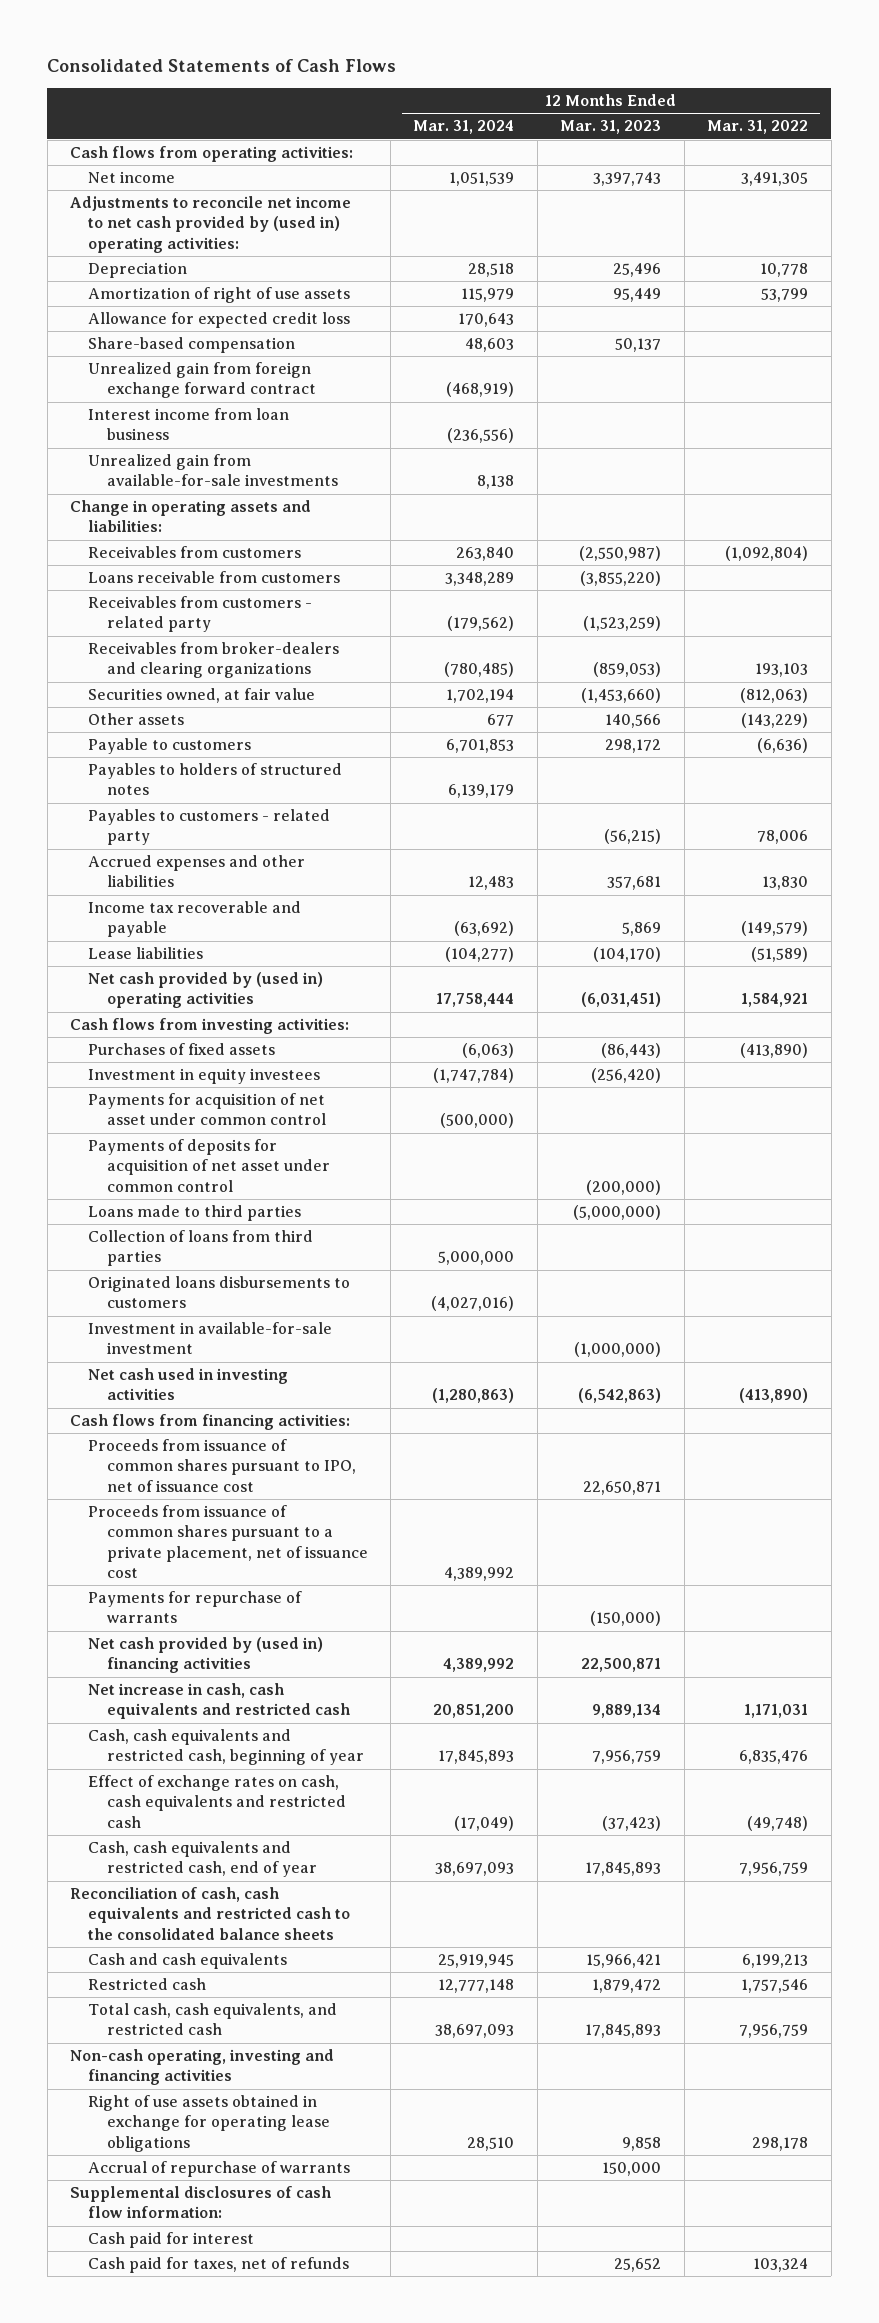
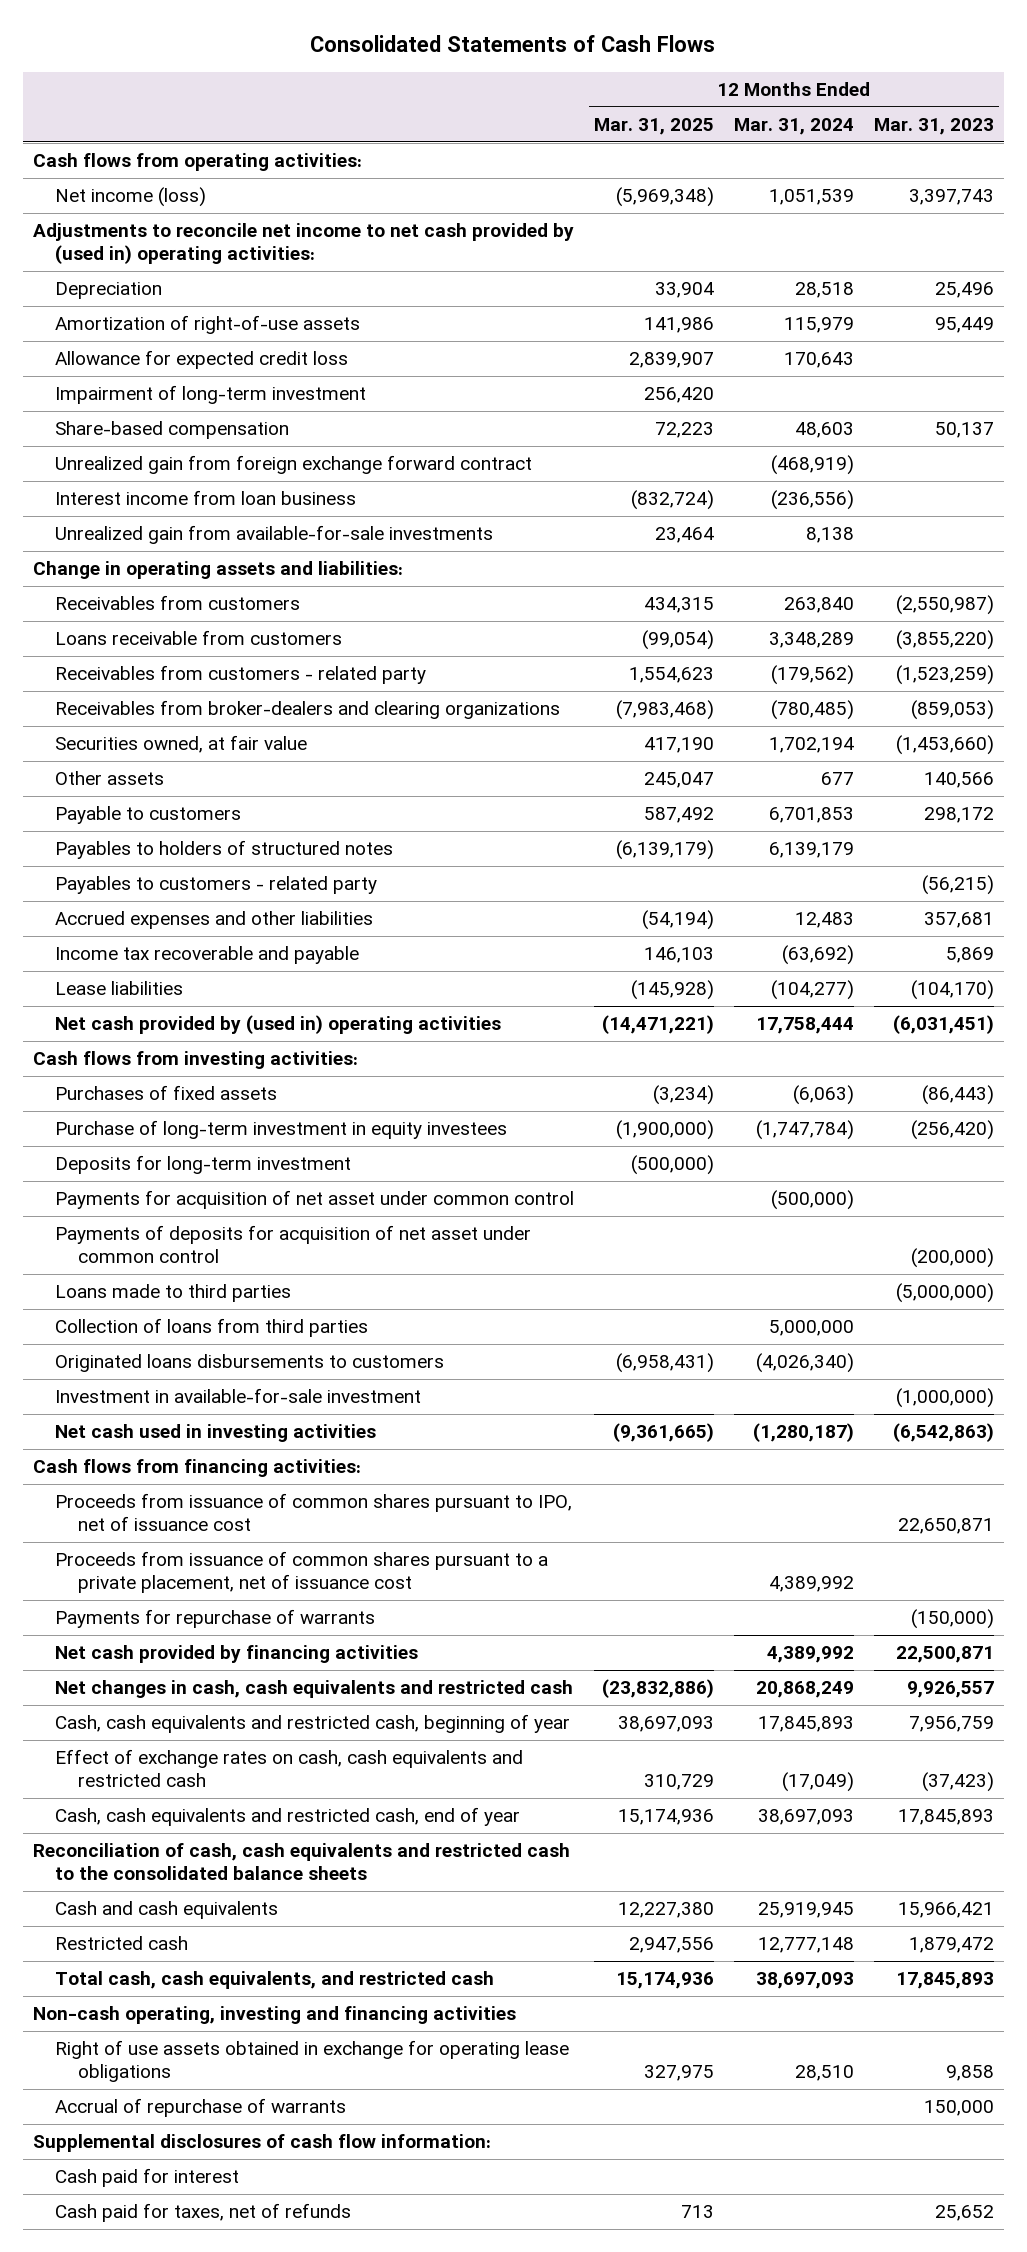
[707,120,809,135] Mar. 31, 2022 -> none
none -> [594,117,715,135] Mar. 31, 2025
[88,171,176,184] Net income -> [55,187,207,208] Net income (loss)
[88,287,351,304] Amortization of right of use assets -> [55,315,361,335] Amortization of right-of-use assets
none -> [55,385,367,405] Impairment of long-term investment
[88,1068,321,1085] Investment in equity investees -> [55,1120,508,1140] Purchase of long-term investment in equity investees
none -> [55,1155,352,1175] Deposits for long-term investment
[431,1296,515,1312] (4,027,016) -> [755,1353,854,1374] (4,026,340)
[432,1388,515,1404] (1,280,863) -> [752,1423,854,1443] (1,280,187)
[88,1637,324,1674] Net cash provided by (used in) financing activities -> [55,1645,419,1664] Net cash provided by financing activities
[88,1683,350,1720] Net increase in cash, cash equivalents and restricted cash -> [55,1680,574,1699] Net changes in cash, cash equivalents and restricted cash
[433,1704,515,1719] 20,851,200 -> [755,1681,854,1699] 20,868,249
[592,1704,662,1719] 9,889,134 -> [906,1681,994,1699] 9,926,557

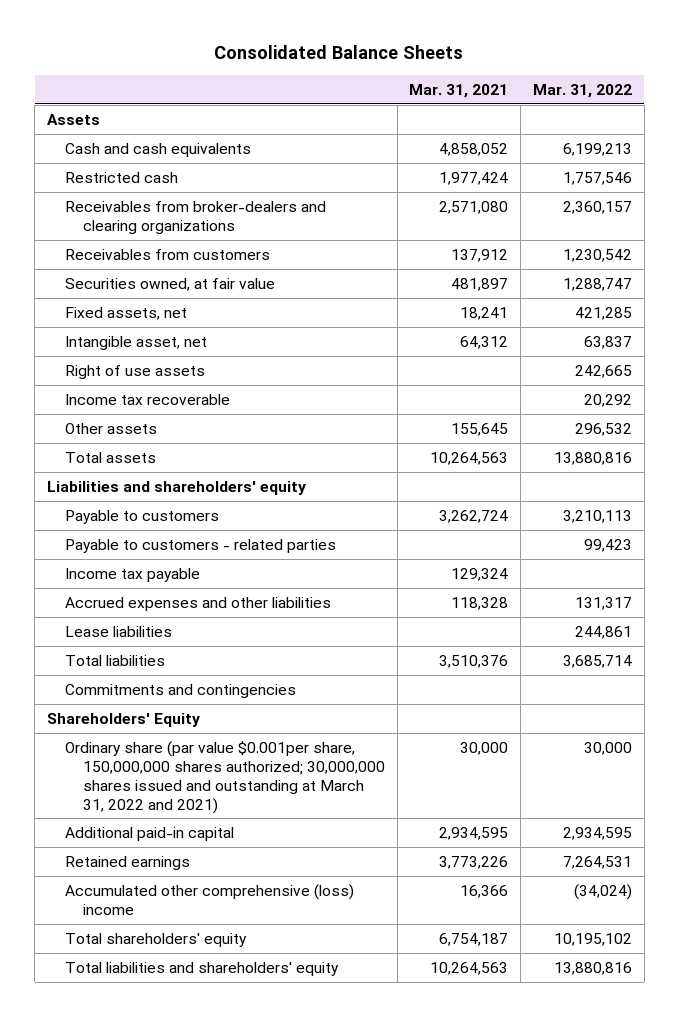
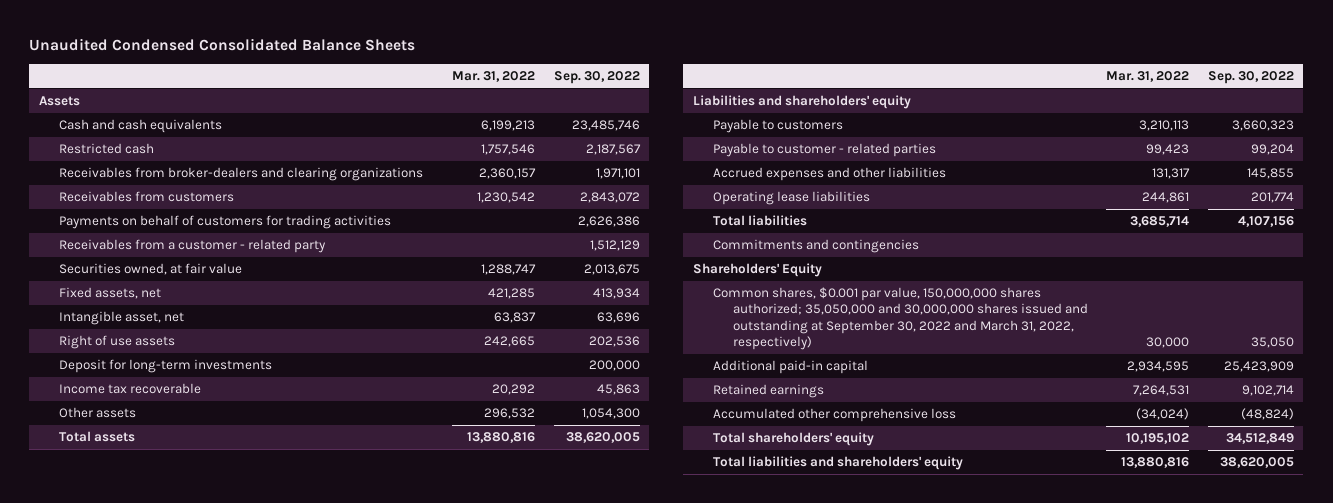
[214,45,464,60] Consolidated Balance Sheets -> [29,38,416,52] Unaudited Condensed Consolidated Balance Sheets
[409,83,509,98] Mar. 31, 2021 -> none
none -> [554,71,641,85] Sep. 30, 2022
none -> [58,215,391,230] Payments on behalf of customers for trading activities
none -> [58,239,326,254] Receivables from a customer - related party
none -> [58,359,272,374] Deposit for long-term investments
[64,568,200,583] Income tax payable -> none
[64,539,336,554] Payable to customers - related parties -> [712,143,936,158] Payable to customer - related parties
[64,626,172,638] Lease liabilities -> [712,191,870,206] Operating lease liabilities
[64,741,385,814] Ordinary share (par value $0.001per share, 150,000,000 shares authorized; 30,000,000 shares issued and outstanding at March 31, 2022 and 2021) -> [712,287,1088,350] Common shares, $0.001 par value, 150,000,000 shares authorized; 35,050,000 and 30,000,000 shares issued and outstanding at September 30, 2022 and March 31, 2022, respectively)
[64,884,354,915] Accumulated other comprehensive (loss) income -> [712,408,956,423] Accumulated other comprehensive loss

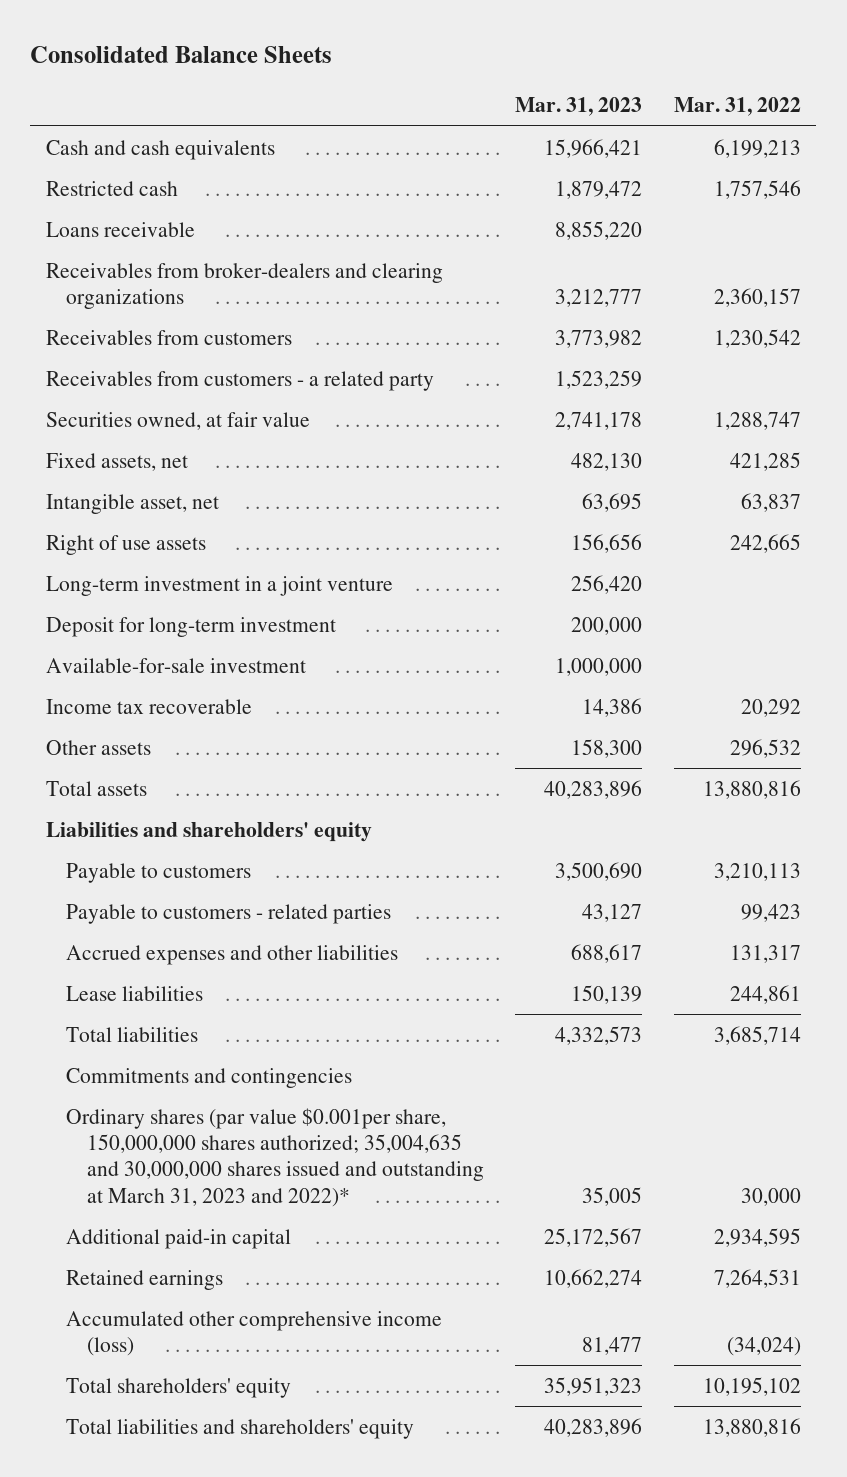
[29,38,416,52] Unaudited Condensed Consolidated Balance Sheets -> [30,46,333,64] Consolidated Balance Sheets
[554,71,641,85] Sep. 30, 2022 -> none
none -> [515,97,643,117] Mar. 31, 2023
[38,96,80,107] Assets -> none
none -> [45,221,195,237] Loans receivable
[58,215,391,230] Payments on behalf of customers for trading activities -> none
[58,239,326,254] Receivables from a customer - related party -> [45,370,434,391] Receivables from customers - a related party
none -> [45,575,393,596] Long-term investment in a joint venture
[58,359,272,374] Deposit for long-term investments -> [45,616,336,637] Deposit for long-term investment
none -> [45,657,306,673] Available-for-sale investment
[712,143,936,158] Payable to customer - related parties -> [66,903,392,924] Payable to customers - related parties
[712,191,870,206] Operating lease liabilities -> [66,985,204,1001] Lease liabilities
[692,263,822,278] Shareholders' Equity -> none
[712,287,1088,350] Common shares, $0.001 par value, 150,000,000 shares authorized; 35,050,000 and 30,000,000 shares issued and outstanding at September 30, 2022 and March 31, 2022, respectively) -> [66,1107,484,1207] Ordinary shares (par value $0.001per share, 150,000,000 shares authorized; 35,004,635 and 30,000,000 shares issued and outstanding at March 31, 2023 and 2022)*
[712,408,956,423] Accumulated other comprehensive loss -> [66,1310,443,1356] Accumulated other comprehensive income (loss)

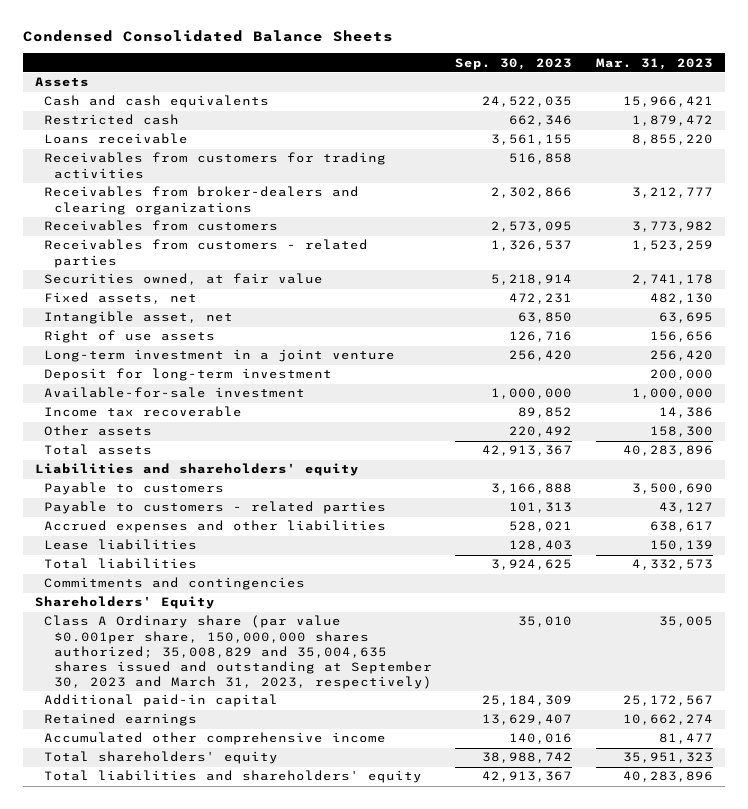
[30,46,333,64] Consolidated Balance Sheets -> [22,30,393,43] Condensed Consolidated Balance Sheets
[673,97,801,117] Mar. 31, 2022 -> none
none -> [455,57,573,70] Sep. 30, 2023
none -> [34,77,89,88] Assets
none -> [44,152,387,179] Receivables from customers for trading activities
[45,370,434,391] Receivables from customers - a related party -> [44,239,369,268] Receivables from customers - related parties
[571,943,643,963] 688,617 -> [650,521,714,533] 638,617
none -> [34,596,215,610] Shareholders' Equity
[66,1107,484,1207] Ordinary shares (par value $0.001per share, 150,000,000 shares authorized; 35,004,635 and 30,000,000 shares issued and outstanding at March 31, 2023 and 2022)* -> [44,615,432,690] Class A Ordinary share (par value $0.001per share, 150,000,000 shares authorized; 35,008,829 and 35,004,635 shares issued and outstanding at September 30, 2023 and March 31, 2023, respectively)
[66,1310,443,1356] Accumulated other comprehensive income (loss) -> [44,732,387,746] Accumulated other comprehensive income

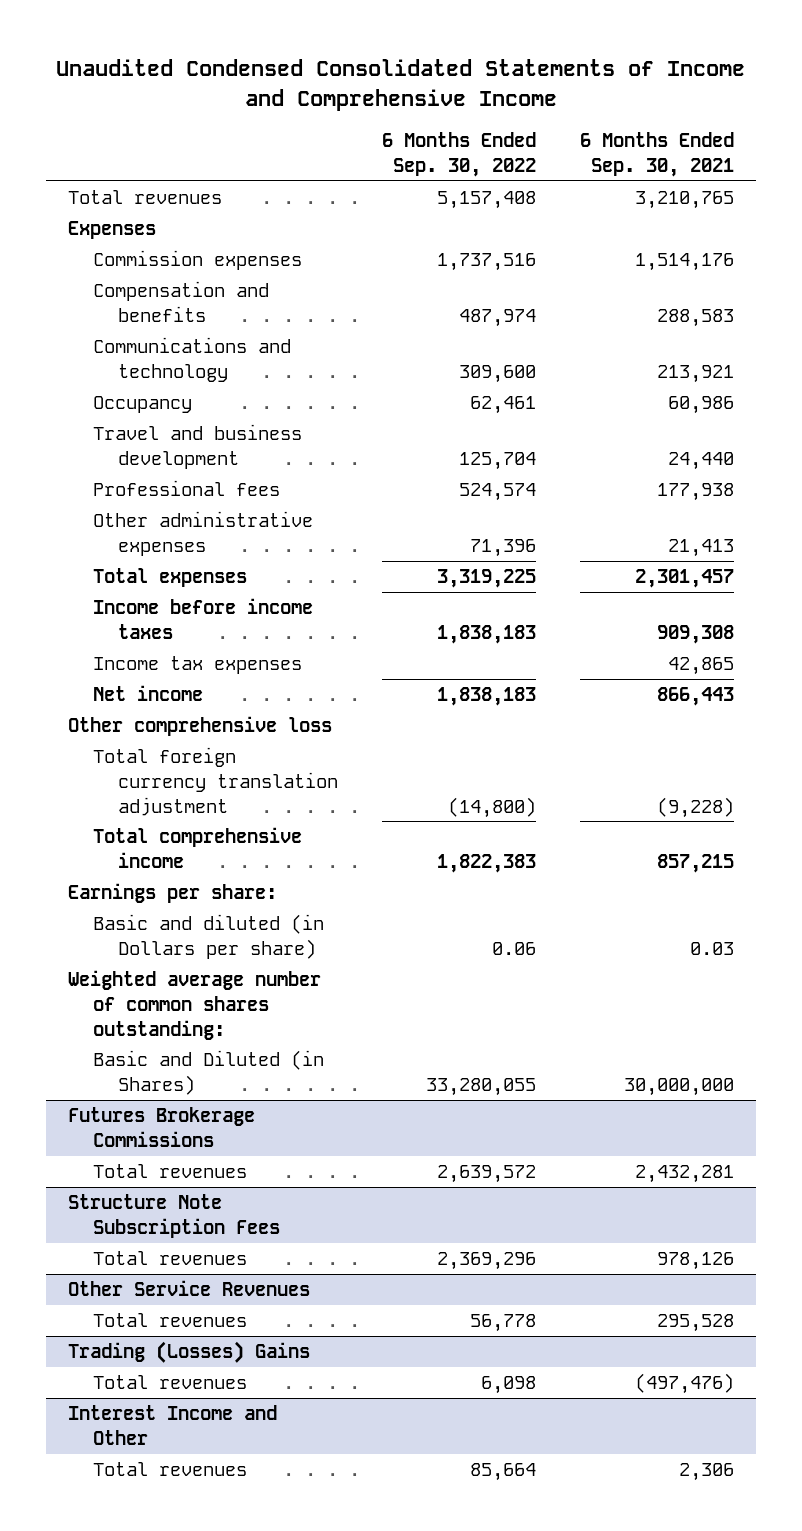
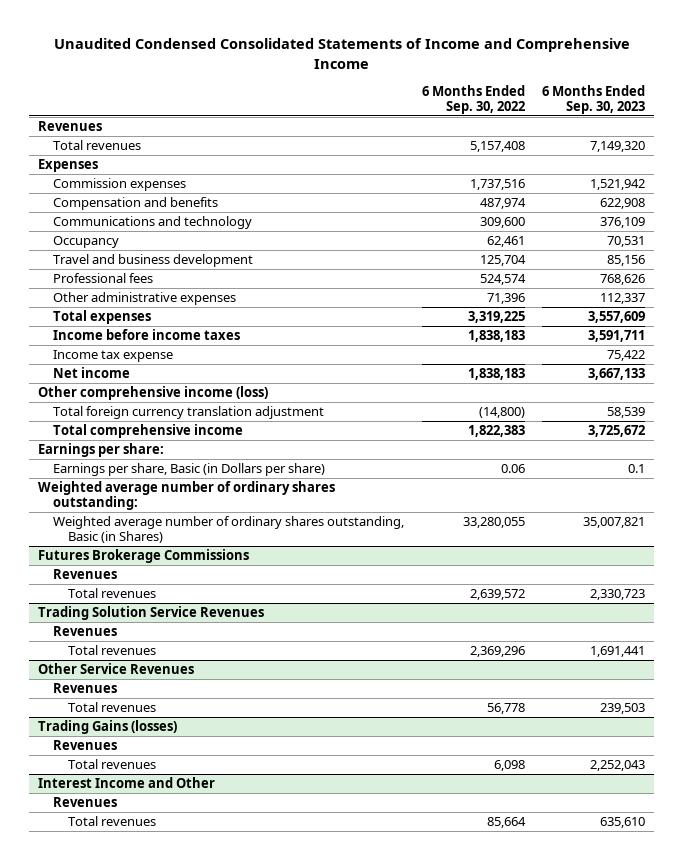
[580,132,735,177] 6 Months Ended Sep. 30, 2021 -> none
none -> [541,84,645,115] 6 Months Ended Sep. 30, 2023
none -> [38,121,103,132] Revenues
[93,656,303,675] Income tax expenses -> [53,350,174,363] Income tax expense
[67,716,332,737] Other comprehensive loss -> [38,386,269,401] Other comprehensive income (loss)
[93,914,325,959] Basic and diluted (in Dollars per share) -> [53,463,326,477] Earnings per share, Basic (in Dollars per share)
[67,970,321,1040] Weighted average number of common shares outstanding: -> [38,481,336,511] Weighted average number of ordinary shares outstanding:
[93,1050,325,1095] Basic and Diluted (in Shares) -> [53,516,405,544] Weighted average number of ordinary shares outstanding, Basic (in Shares)
none -> [53,569,118,580] Revenues
[67,1194,281,1238] Structure Note Subscription Fees -> none
none -> [38,606,265,621] Trading Solution Service Revenues
none -> [53,626,118,637] Revenues
none -> [53,683,118,694] Revenues
[67,1341,310,1364] Trading (Losses) Gains -> [38,720,178,735] Trading Gains (losses)
none -> [53,740,118,751] Revenues
none -> [53,797,118,808] Revenues

